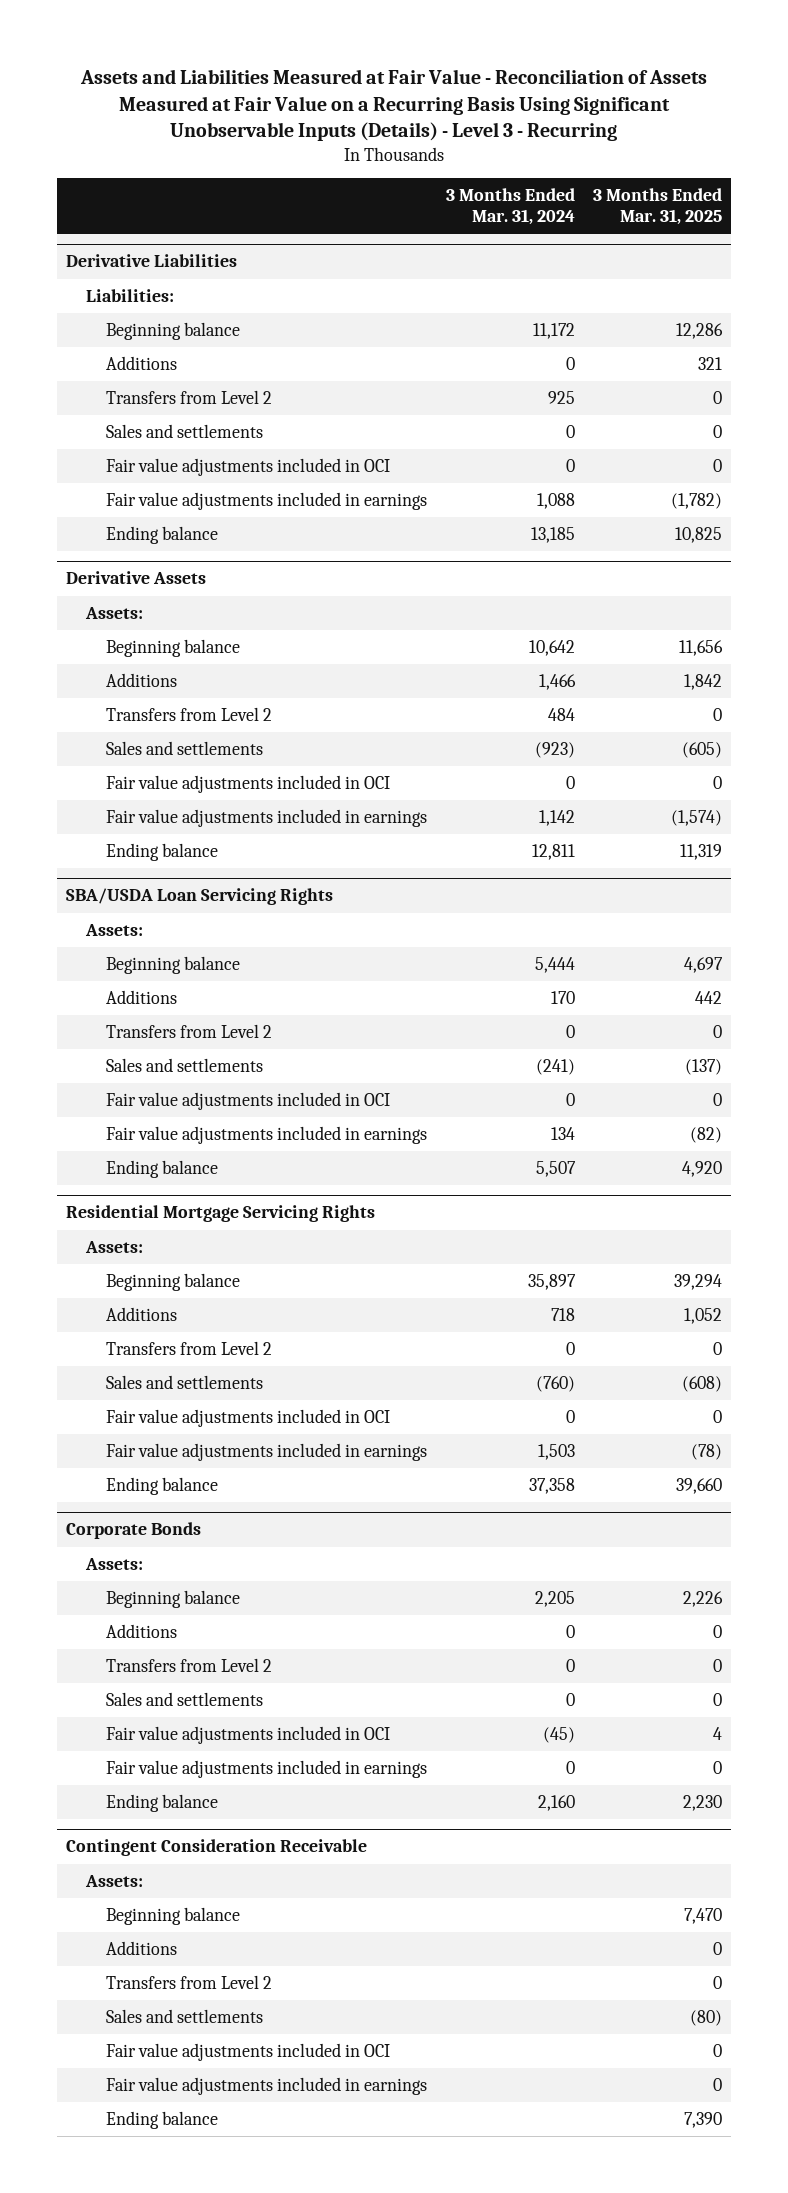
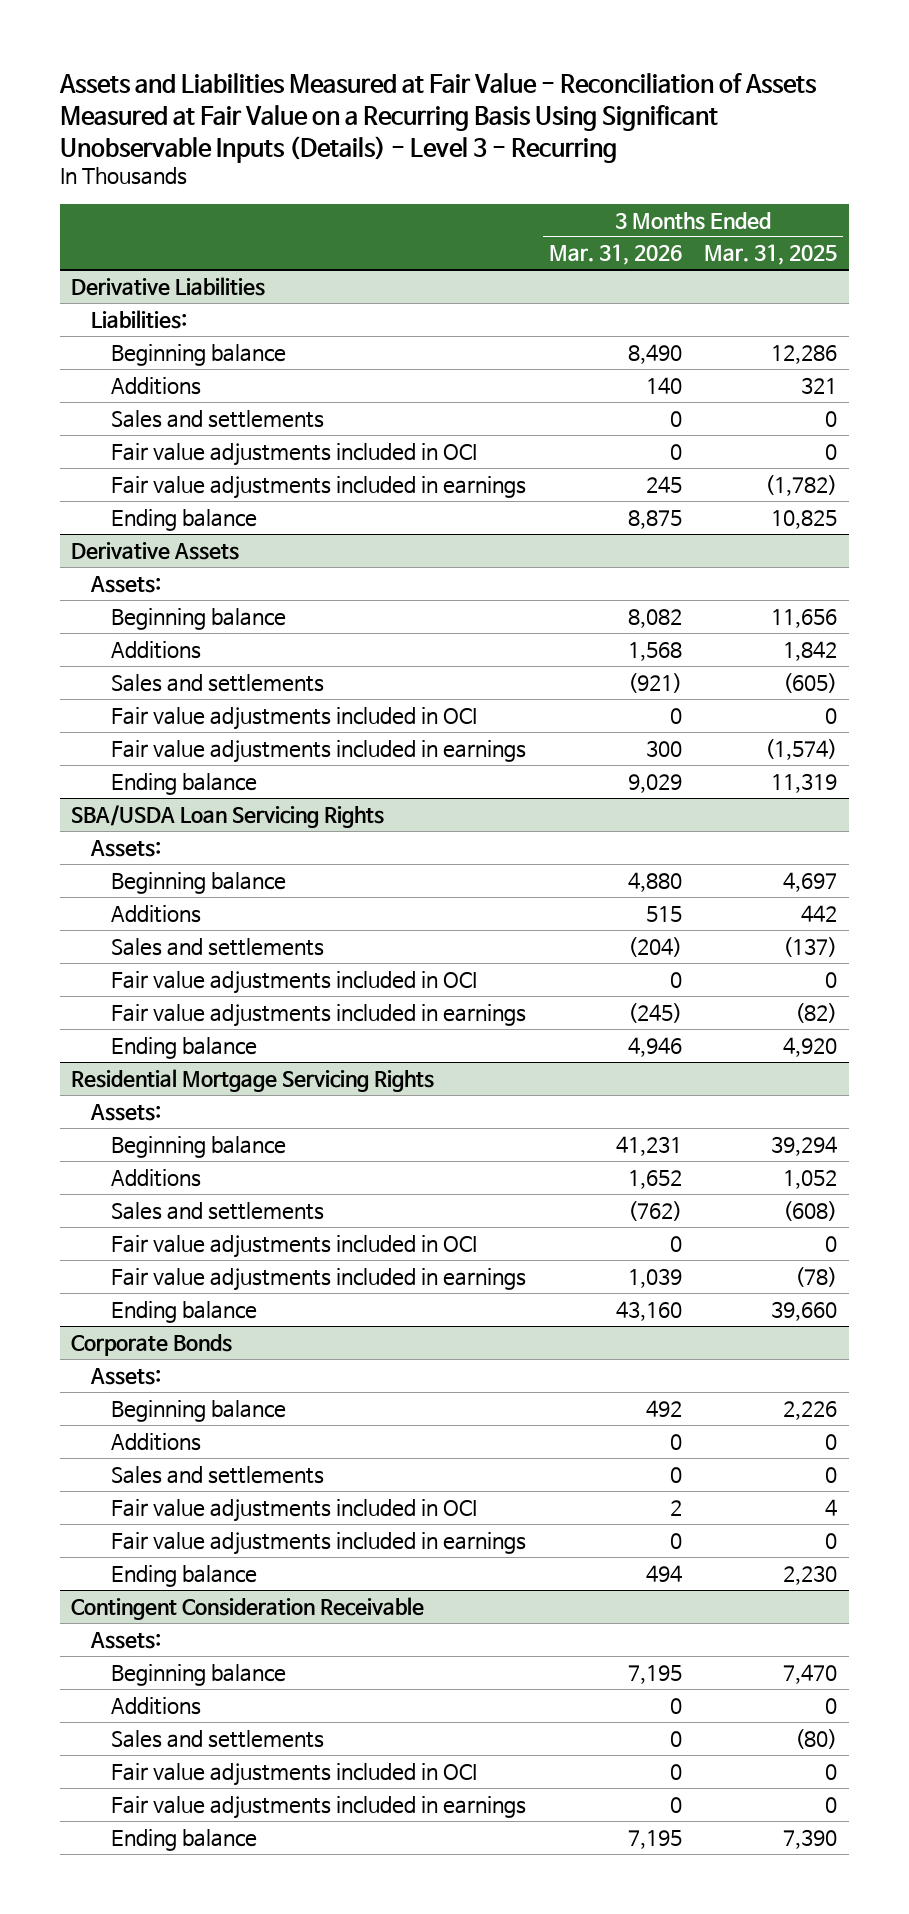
[445,187,575,226] 3 Months Ended Mar. 31, 2024 -> none
none -> [548,244,682,266] Mar. 31, 2026
[106,389,273,404] Transfers from Level 2 -> none
[106,706,273,721] Transfers from Level 2 -> none
[106,1023,273,1038] Transfers from Level 2 -> none
[106,1340,273,1355] Transfers from Level 2 -> none
[106,1657,273,1672] Transfers from Level 2 -> none
[106,1974,273,1989] Transfers from Level 2 -> none

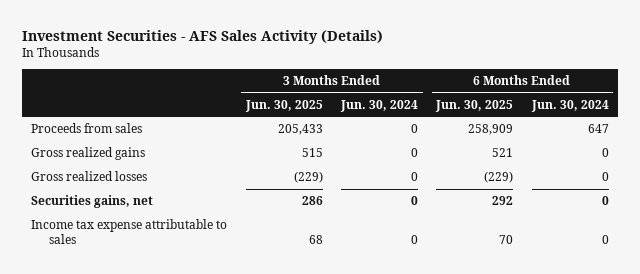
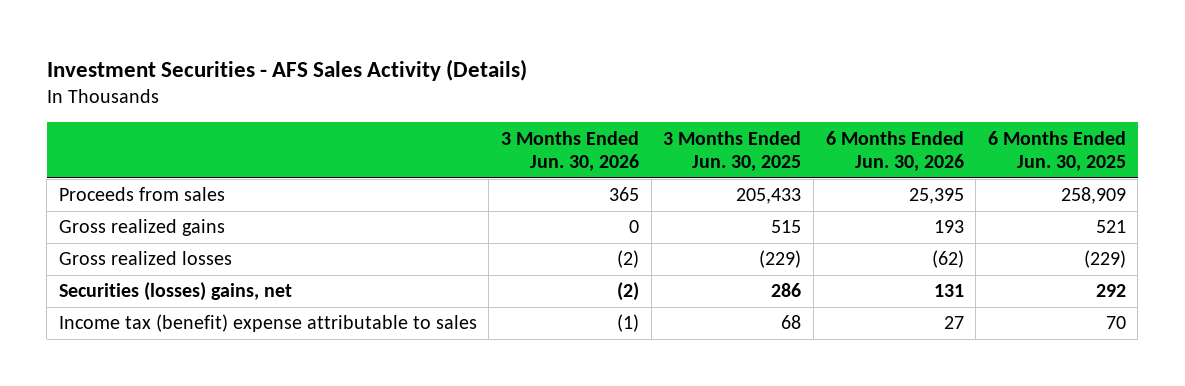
[339,99,418,112] Jun. 30, 2024 -> none
[530,99,609,112] Jun. 30, 2024 -> none
none -> [501,130,640,172] 3 Months Ended Jun. 30, 2026
none -> [825,130,964,172] 6 Months Ended Jun. 30, 2026
[31,195,154,209] Securities gains, net -> [58,282,292,302] Securities (losses) gains, net
[31,219,228,245] Income tax expense attributable to sales -> [58,314,477,333] Income tax (benefit) expense attributable to sales

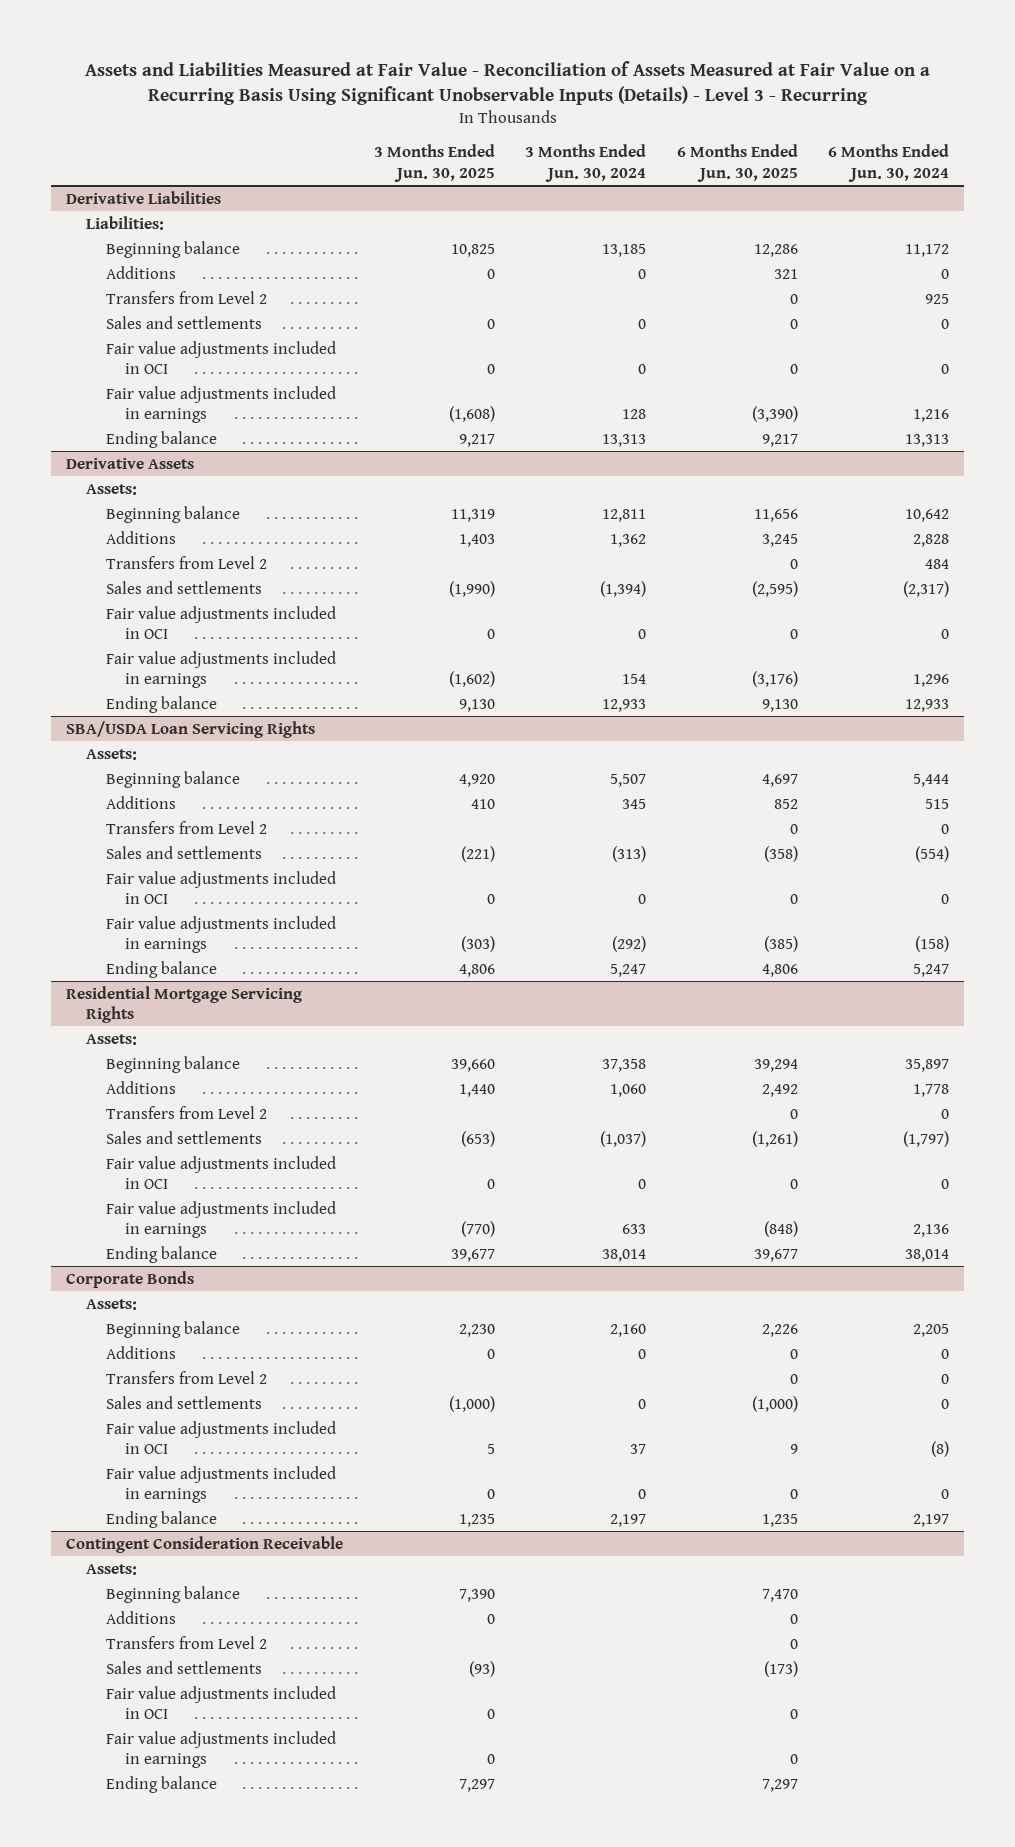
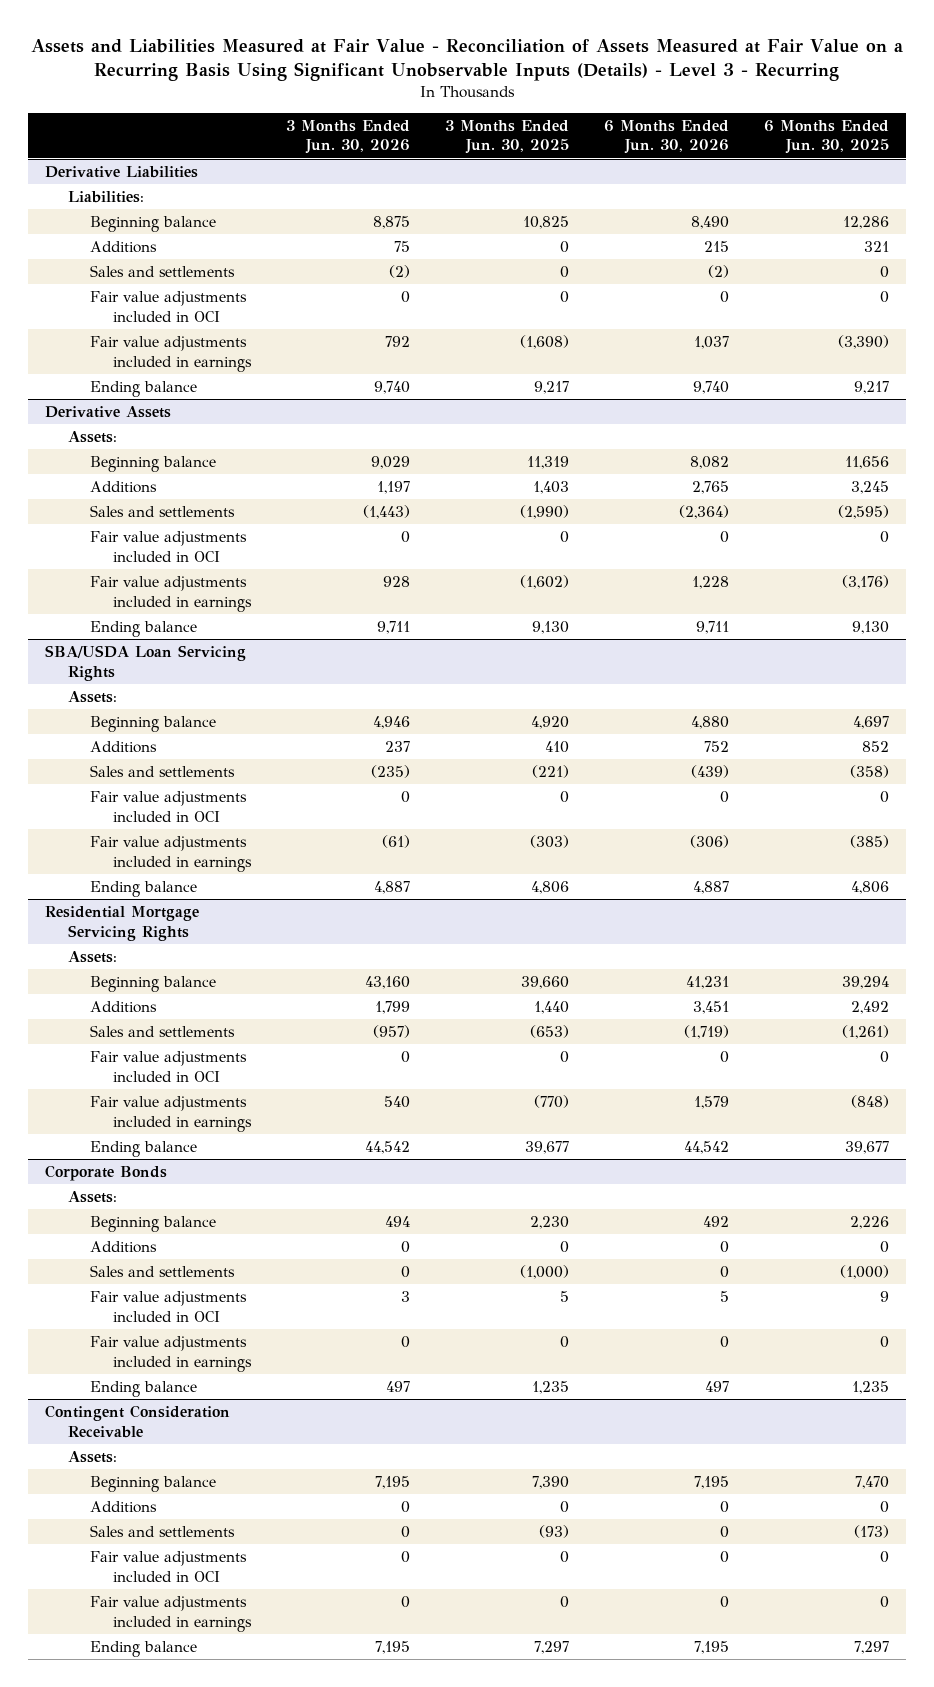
[525,144,647,182] 3 Months Ended Jun. 30, 2024 -> none
[828,144,950,182] 6 Months Ended Jun. 30, 2024 -> none
none -> [285,119,410,155] 3 Months Ended Jun. 30, 2026
none -> [603,119,729,155] 6 Months Ended Jun. 30, 2026
[105,290,267,304] Transfers from Level 2 -> none
[105,555,267,569] Transfers from Level 2 -> none
[105,820,267,834] Transfers from Level 2 -> none
[105,1105,267,1119] Transfers from Level 2 -> none
[105,1370,267,1384] Transfers from Level 2 -> none
[105,1635,267,1649] Transfers from Level 2 -> none

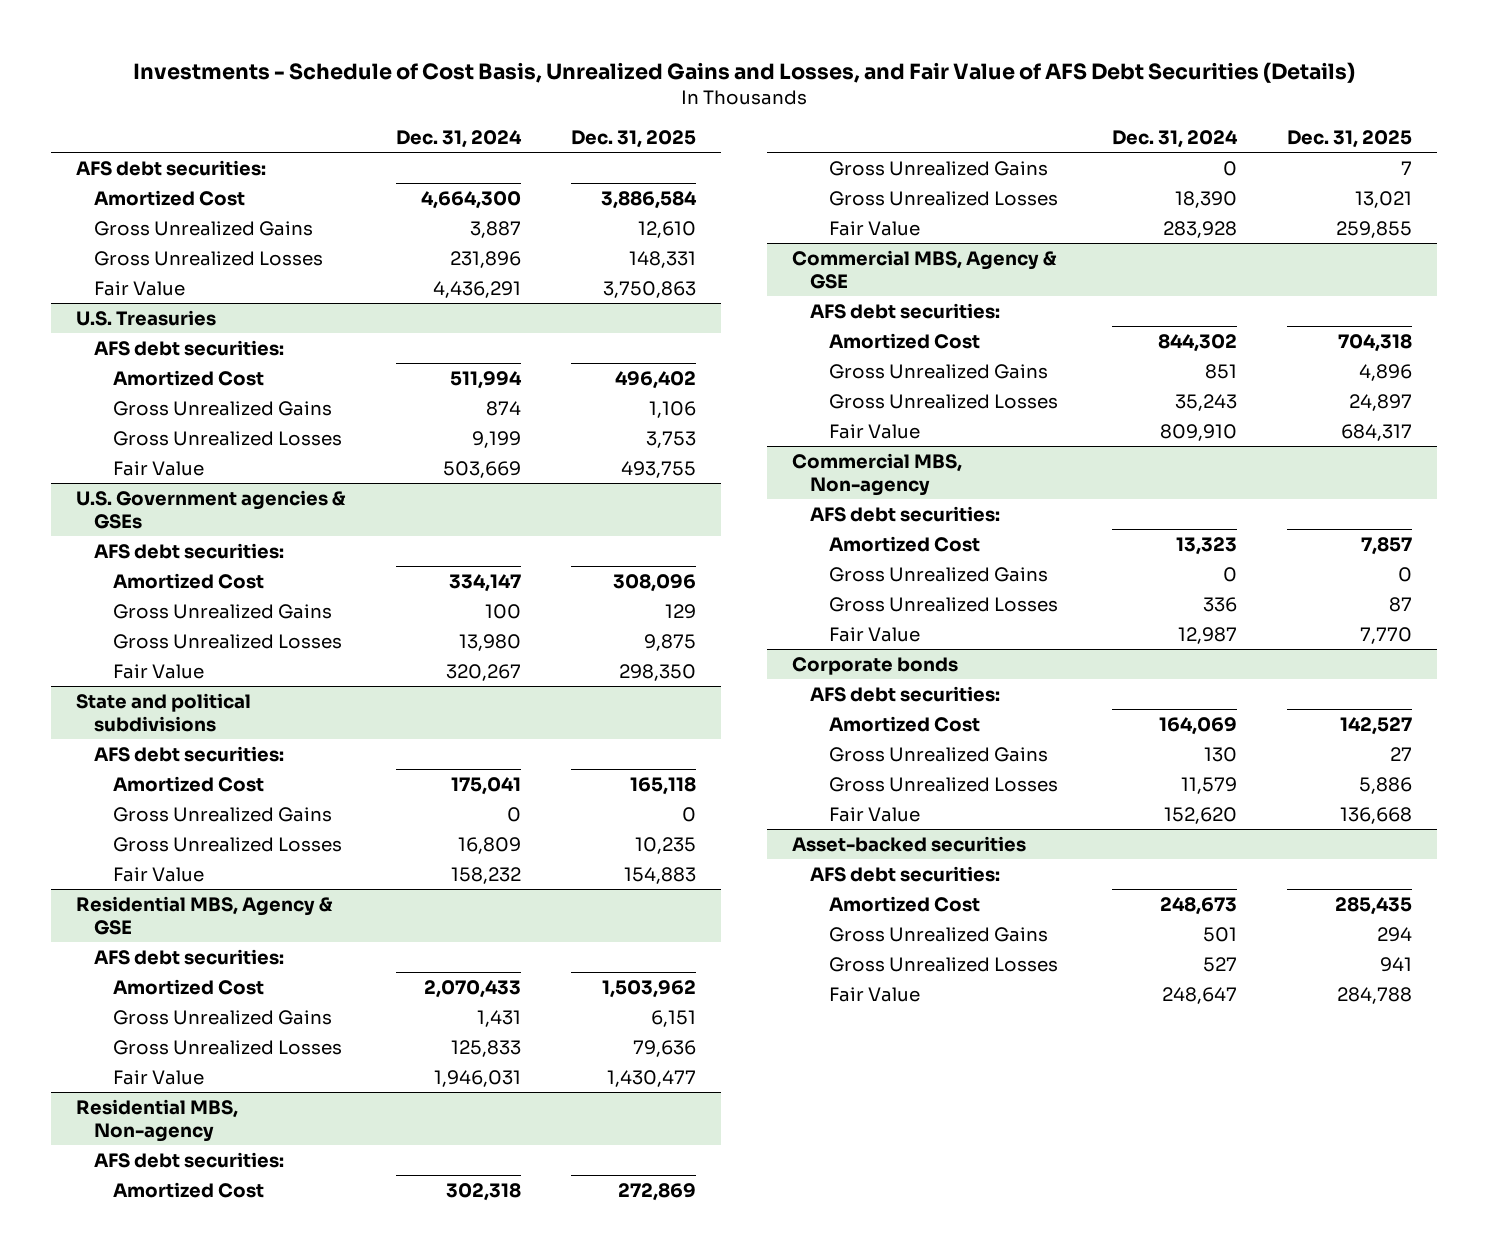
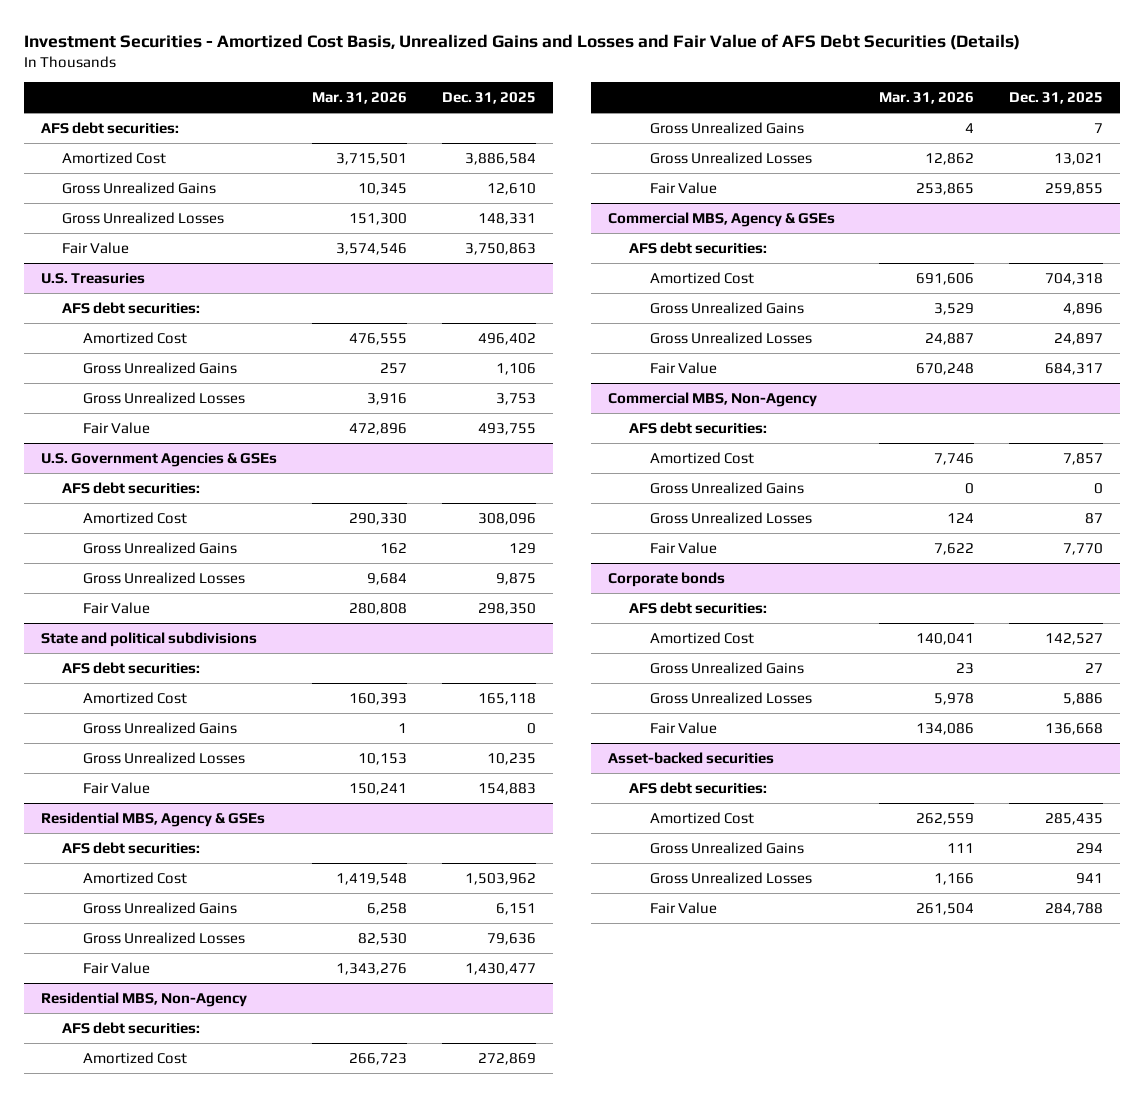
[132,62,1355,84] Investments - Schedule of Cost Basis, Unrealized Gains and Losses, and Fair Value of AFS Debt Securities (Details) -> [23,34,1020,51] Investment Securities - Amortized Cost Basis, Unrealized Gains and Losses and Fair Value of AFS Debt Securities (Details)
[395,129,522,148] Dec. 31, 2024 -> none
none -> [312,92,408,105] Mar. 31, 2026
[75,489,346,530] U.S. Government agencies & GSEs -> [41,452,278,467] U.S. Government Agencies & GSEs
[75,895,333,936] Residential MBS, Agency & GSE -> [41,811,266,827] Residential MBS, Agency & GSEs
[75,1098,238,1143] Residential MBS, Non-agency -> [41,991,248,1007] Residential MBS, Non-Agency
[791,249,1057,290] Commercial MBS, Agency & GSE -> [608,211,836,227] Commercial MBS, Agency & GSEs
[791,452,962,497] Commercial MBS, Non-agency -> [608,391,818,407] Commercial MBS, Non-Agency

